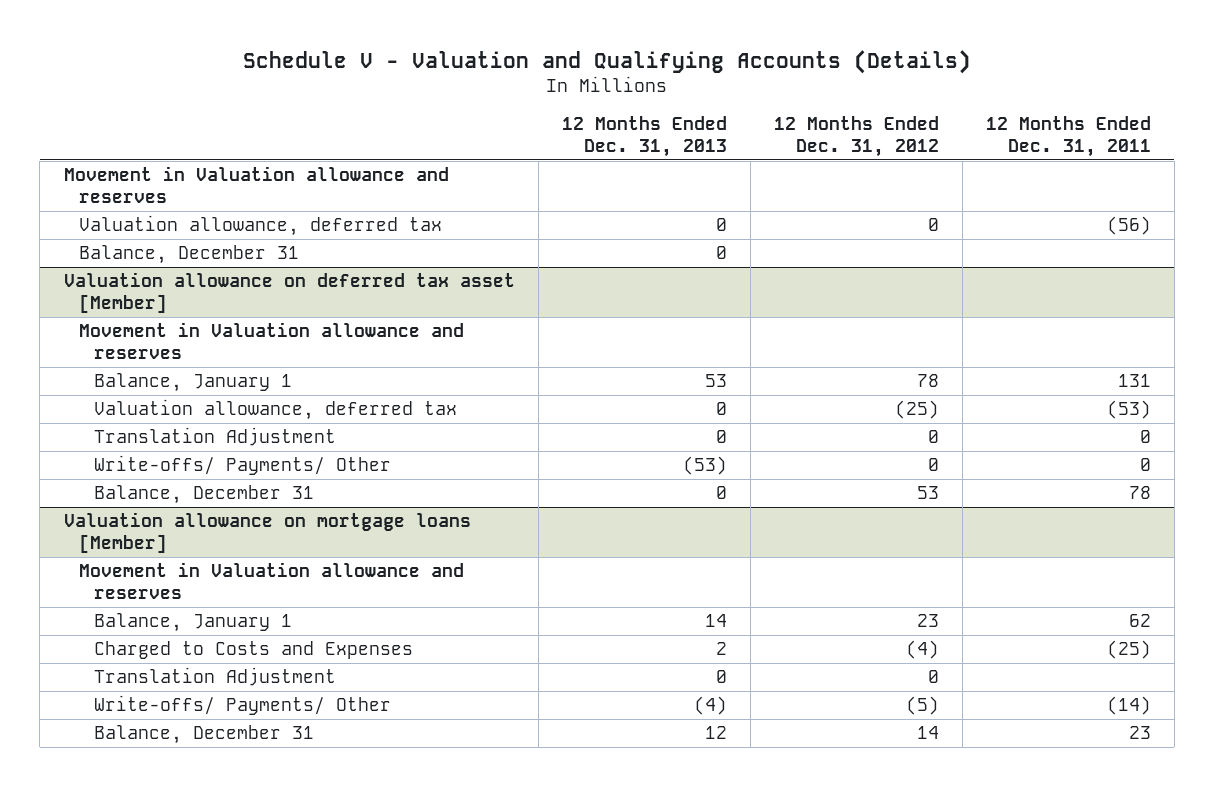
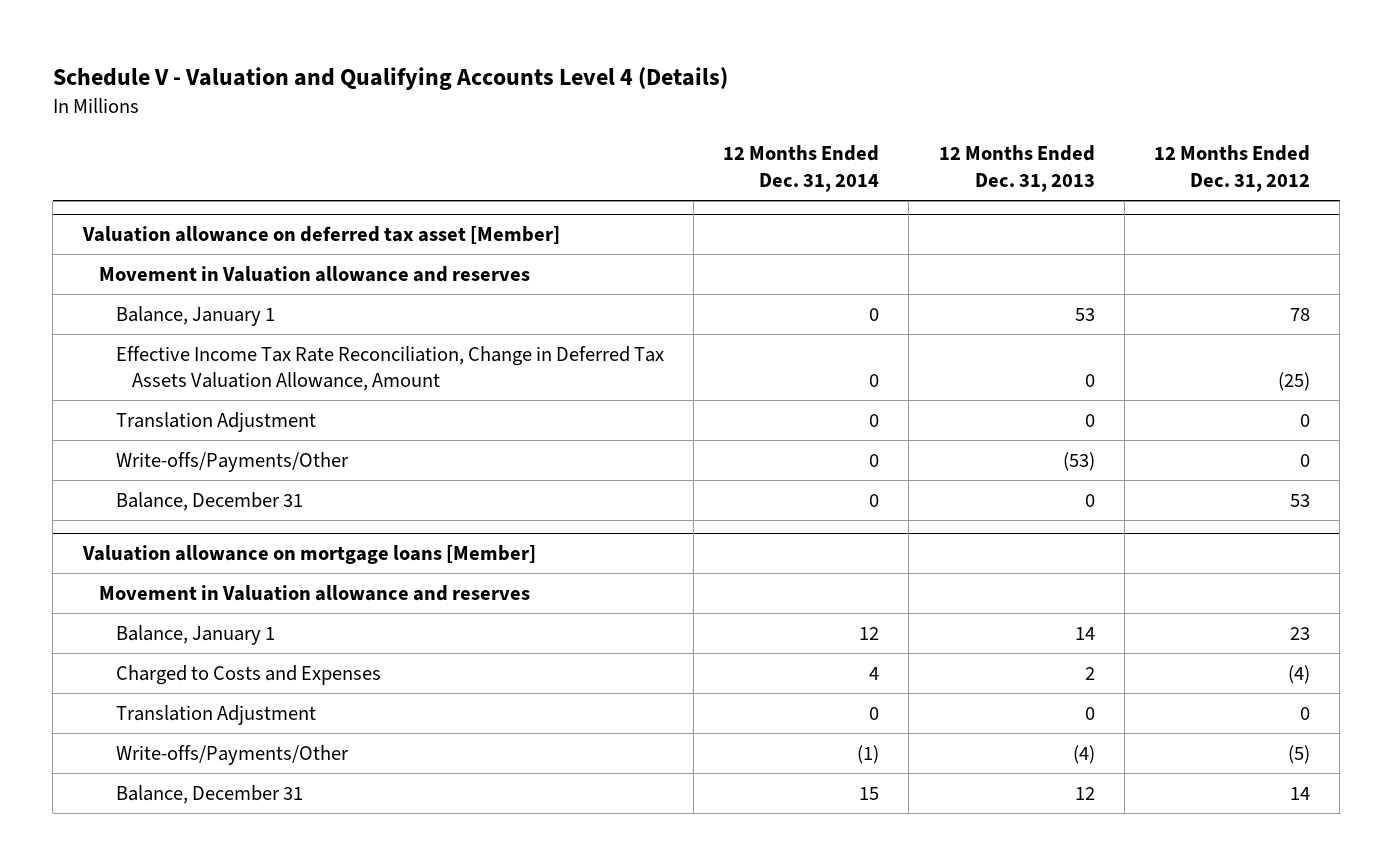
[243,49,972,74] Schedule V - Valuation and Qualifying Accounts (Details) -> [52,67,728,91] Schedule V - Valuation and Qualifying Accounts Level 4 (Details)
[985,116,1151,158] 12 Months Ended Dec. 31, 2011 -> none
none -> [723,145,880,193] 12 Months Ended Dec. 31, 2014
[63,166,449,204] Movement in Valuation allowance and reserves -> none
[78,215,442,237] Valuation allowance, deferred tax -> none
[78,245,299,265] Balance, December 31 -> none
[93,399,457,421] Valuation allowance, deferred tax -> [115,345,664,392] Effective Income Tax Rate Reconciliation, Change in Deferred Tax Assets Valuation Allowance, Amount
[93,455,391,476] Write-offs/ Payments/ Other -> [115,451,349,472] Write-offs/Payments/Other
[93,695,391,716] Write-offs/ Payments/ Other -> [115,744,349,765] Write-offs/Payments/Other

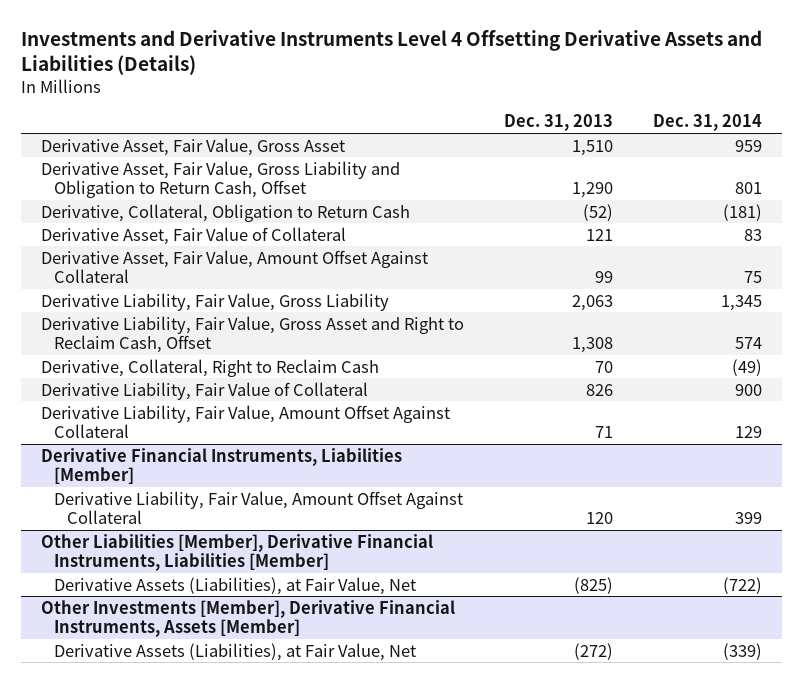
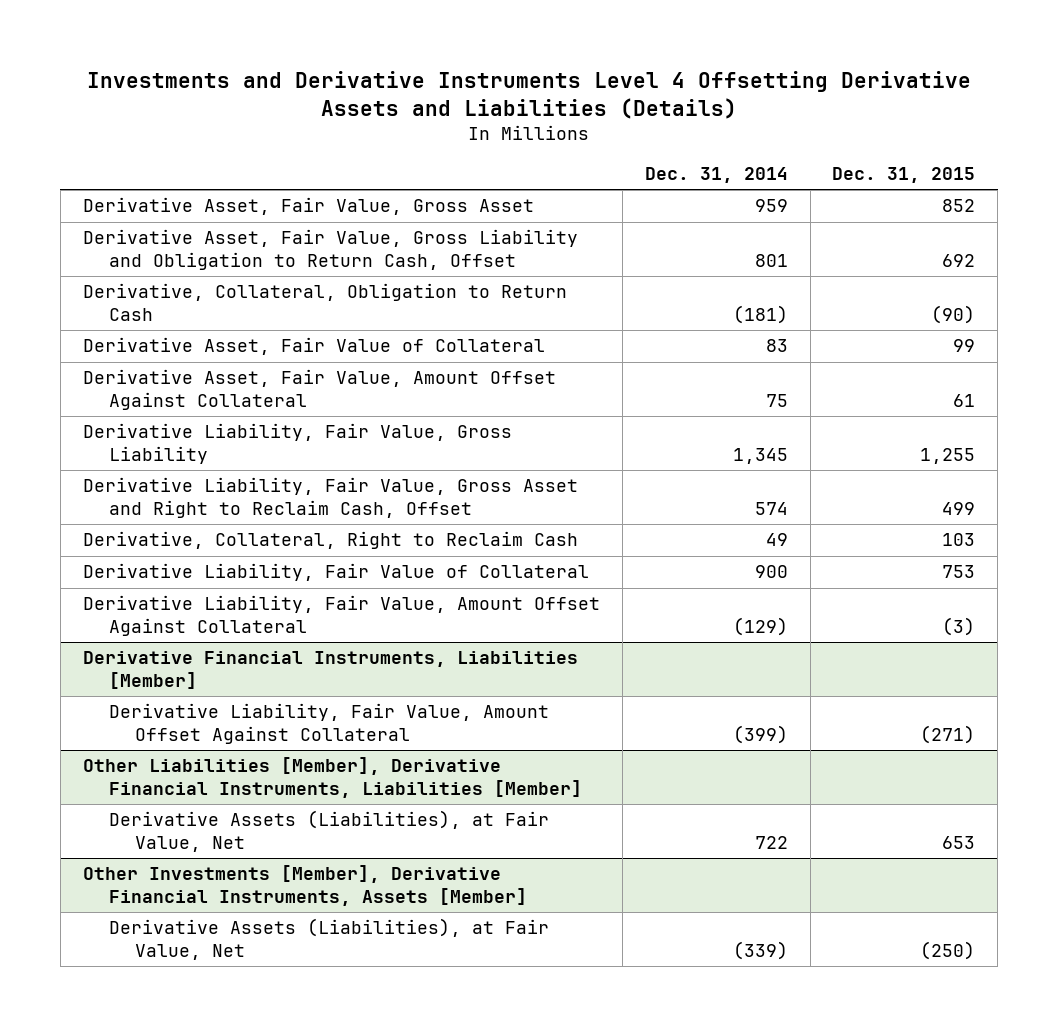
[503,114,613,132] Dec. 31, 2013 -> none
none -> [832,167,976,184] Dec. 31, 2015
[731,358,762,376] (49) -> [765,533,788,547] 49
[734,425,762,438] 129 -> [732,616,788,636] (129)
[734,511,762,524] 399 -> [732,724,788,744] (399)
[722,576,762,594] (722) -> [754,835,788,849] 722

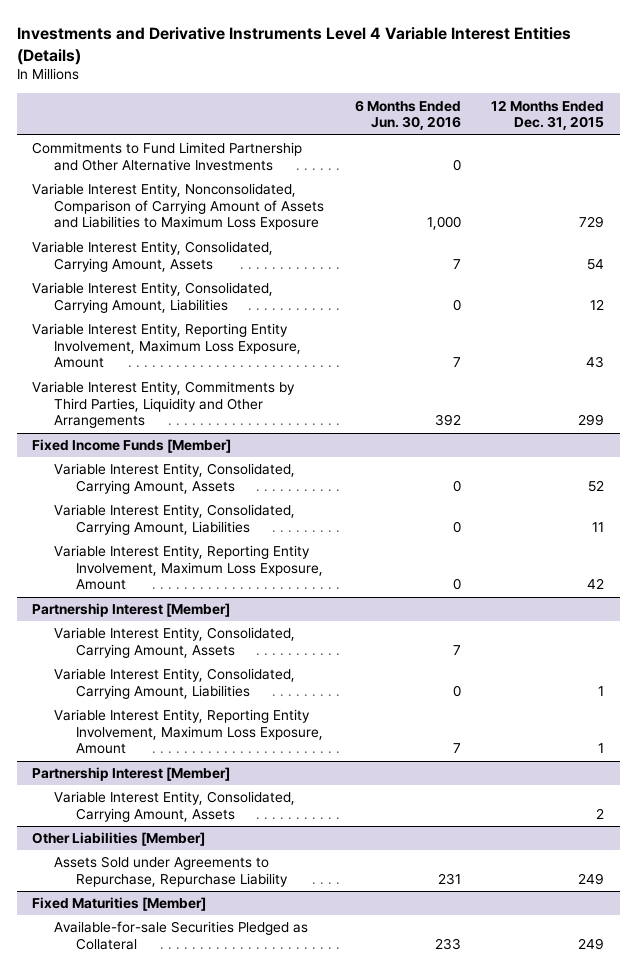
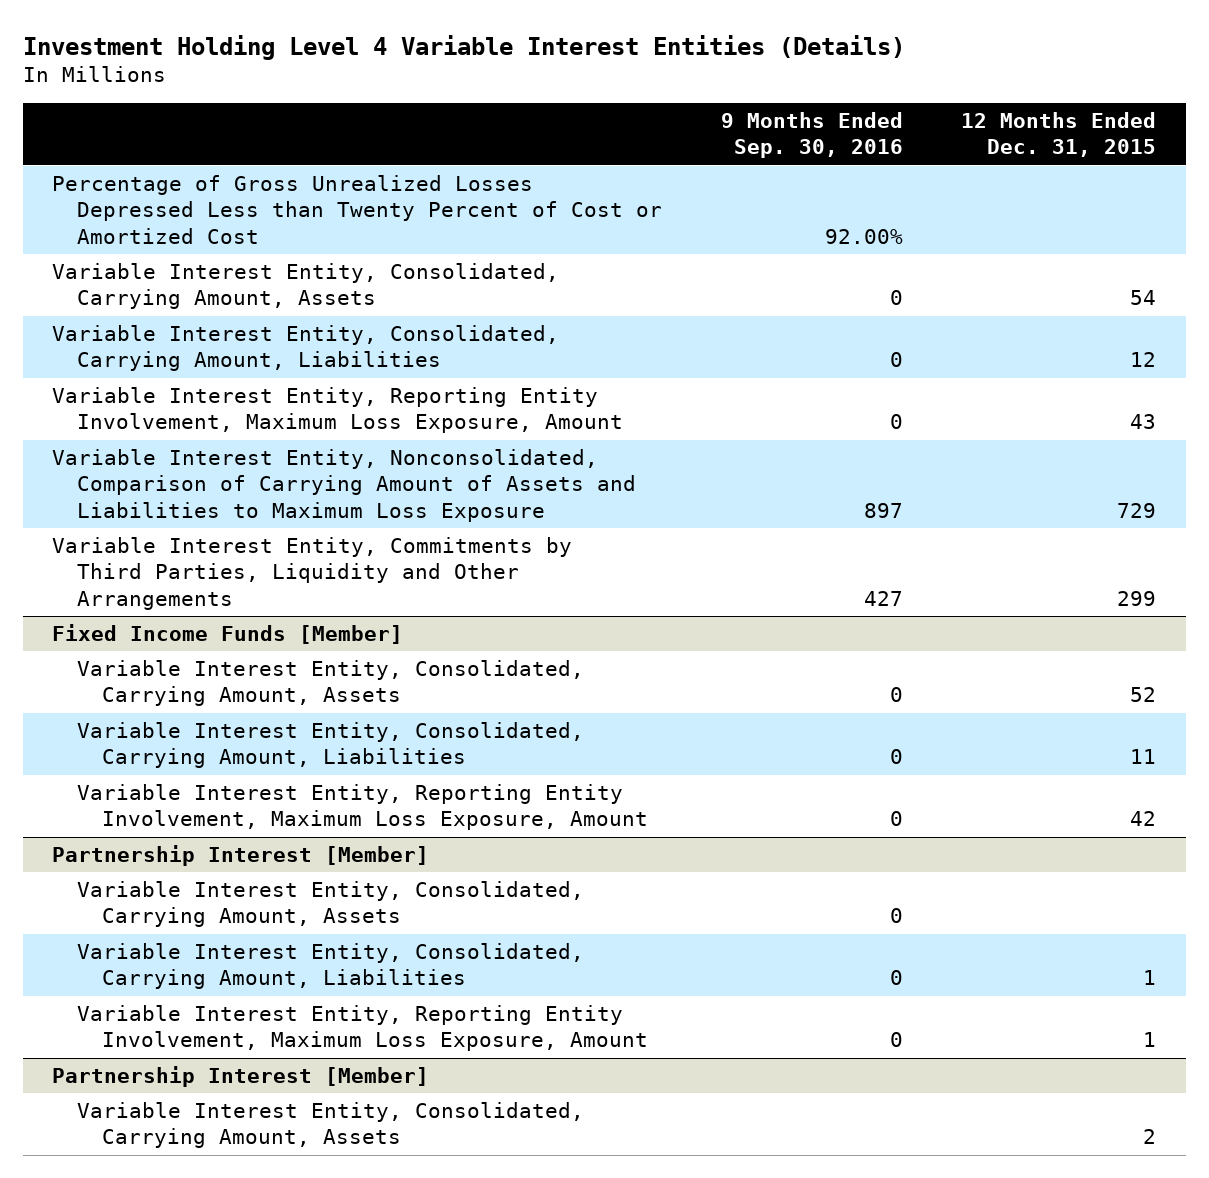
[17,26,572,65] Investments and Derivative Instruments Level 4 Variable Interest Entities (Details) -> [23,34,906,60] Investment Holding Level 4 Variable Interest Entities (Details)
[354,99,461,131] 6 Months Ended Jun. 30, 2016 -> none
none -> [720,112,903,159] 9 Months Ended Sep. 30, 2016
[32,142,303,171] Commitments to Fund Limited Partnership and Other Alternative Investments -> none
none -> [52,175,663,244] Percentage of Gross Unrealized Losses Depressed Less than Twenty Percent of Cost or Amortized Cost
[32,183,325,231] Variable Interest Entity, Nonconsolidated, Comparison of Carrying Amount of Assets and Liabilities to Maximum Loss Exposure -> [52,449,637,522] Variable Interest Entity, Nonconsolidated, Comparison of Carrying Amount of Assets and Liabilities to Maximum Loss Exposure
[32,832,206,847] Other Liabilities [Member] -> none
[54,856,289,887] Assets Sold under Agreements to Repurchase, Repurchase Liability -> none
[32,897,207,912] Fixed Maturities [Member] -> none
[54,921,309,950] Available-for-sale Securities Pledged as Collateral -> none

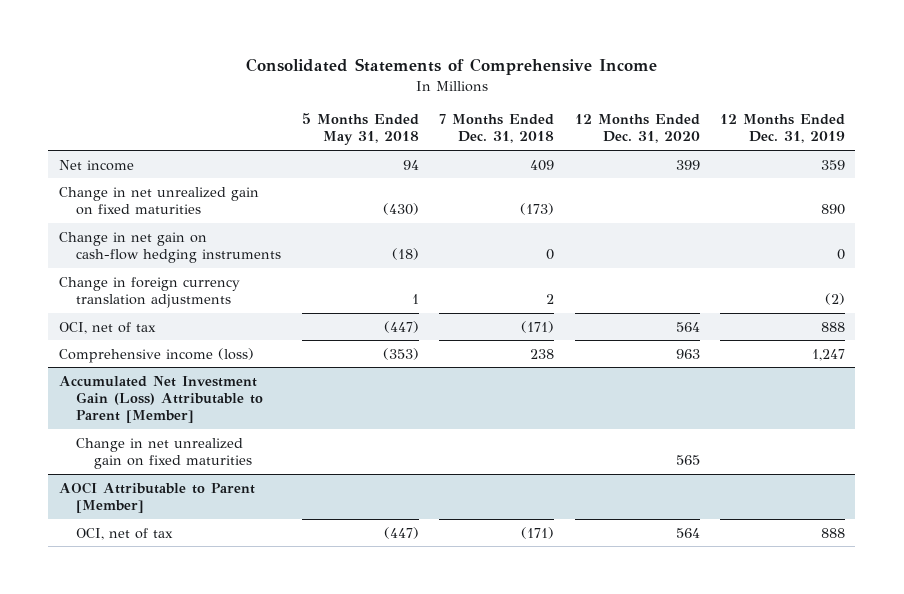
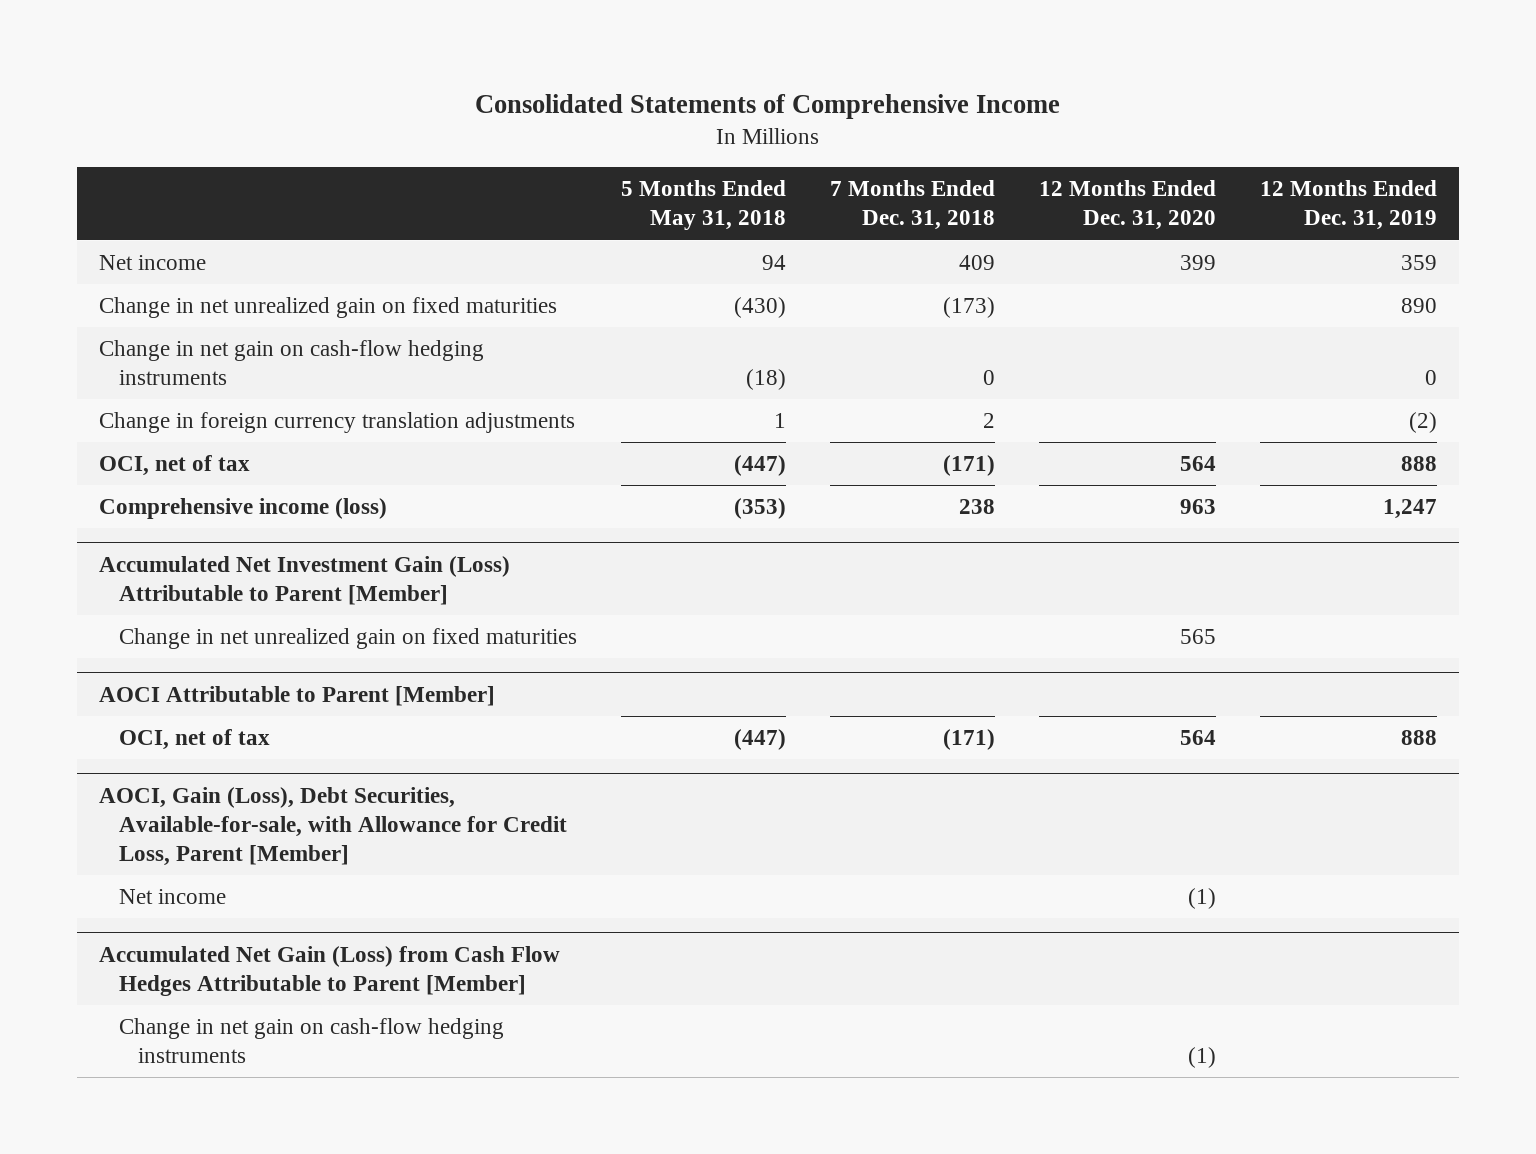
none -> [99,786,567,867] AOCI, Gain (Loss), Debt Securities, Available-for-sale, with Allowance for Credit Loss, Parent [Member]
none -> [118,889,226,905] Net income
none -> [99,945,561,996] Accumulated Net Gain (Loss) from Cash Flow Hedges Attributable to Parent [Member]
none -> [118,1018,504,1064] Change in net gain on cash-flow hedging instruments

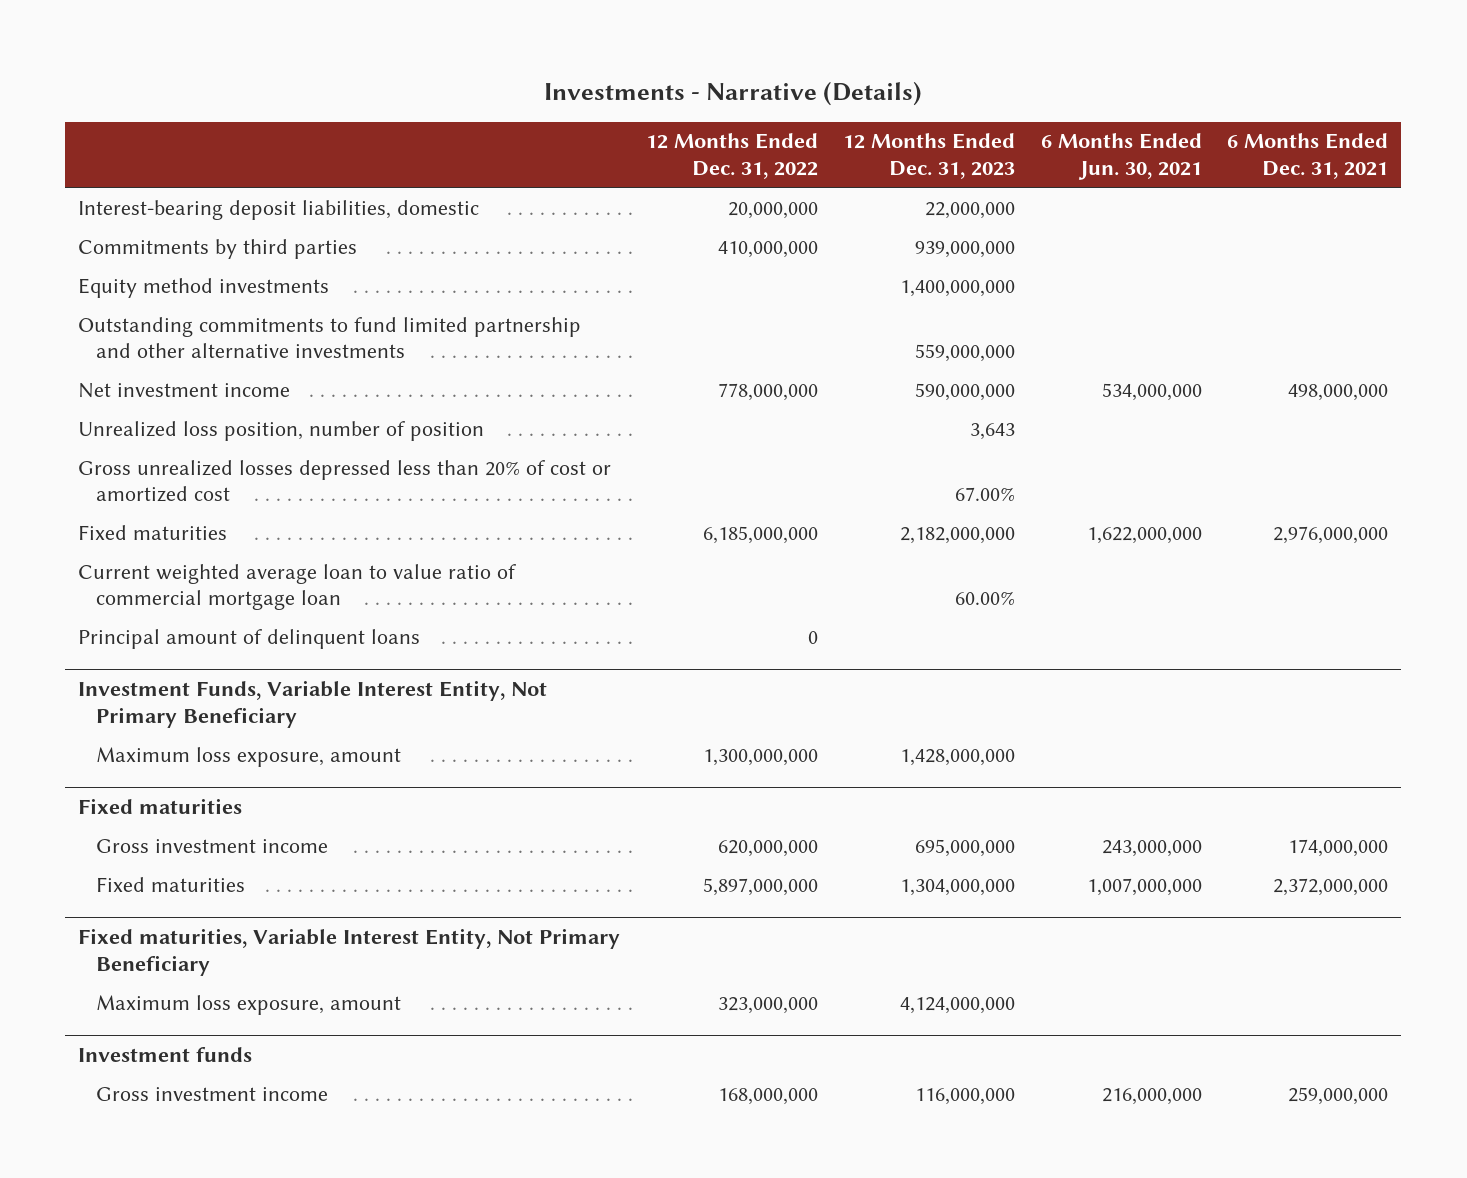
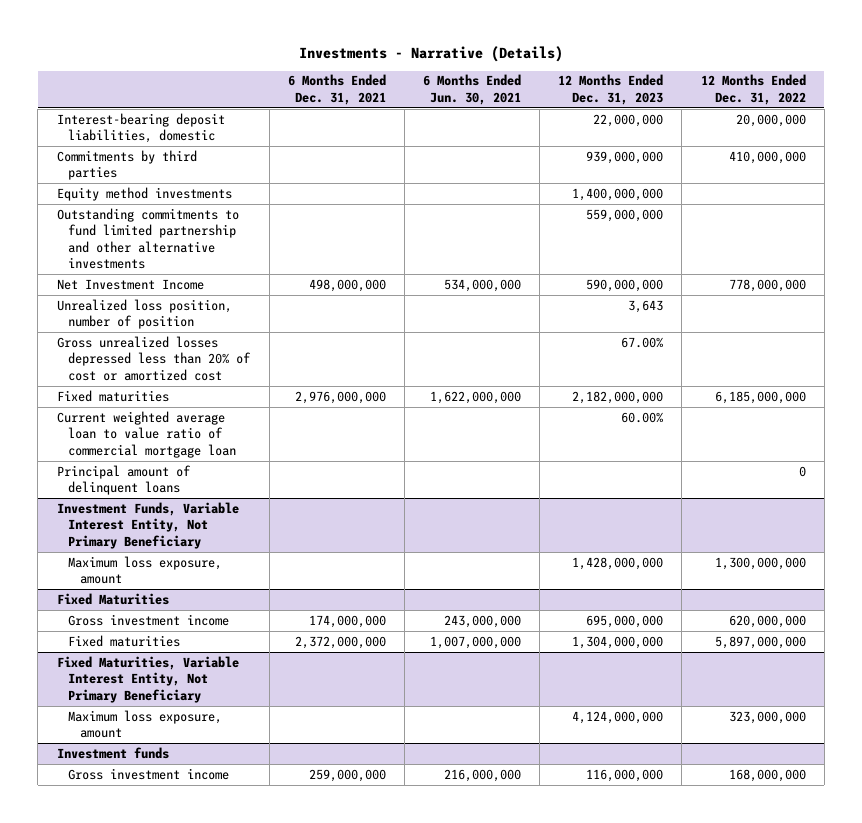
[78,382,291,398] Net investment income -> [56,278,204,290] Net Investment Income
[78,797,243,814] Fixed maturities -> [56,592,169,605] Fixed Maturities
[78,927,621,976] Fixed maturities, Variable Interest Entity, Not Primary Beneficiary -> [56,655,239,703] Fixed Maturities, Variable Interest Entity, Not Primary Beneficiary

